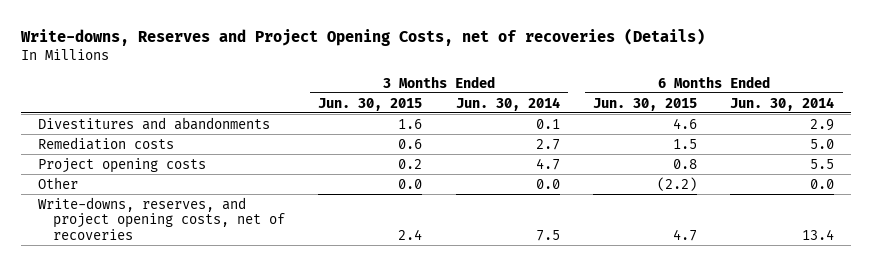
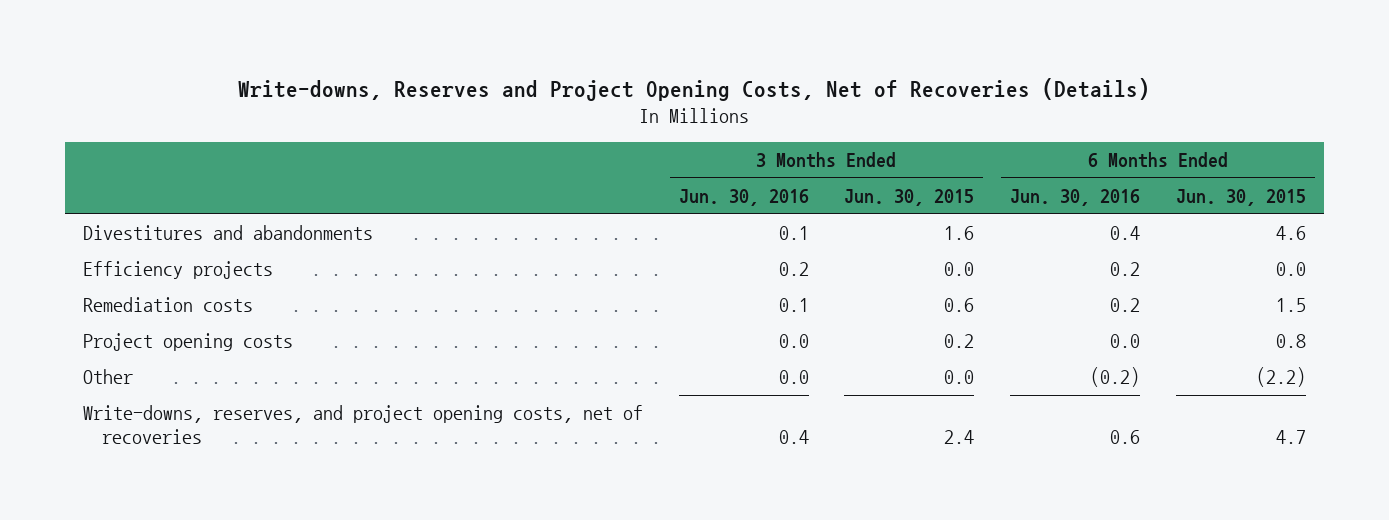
[20,27,706,46] Write-downs, Reserves and Project Opening Costs, net of recoveries (Details) -> [238,77,1151,101] Write-downs, Reserves and Project Opening Costs, Net of Recoveries (Details)
[455,96,560,111] Jun. 30, 2014 -> none
[730,96,835,111] Jun. 30, 2014 -> none
none -> [678,188,809,206] Jun. 30, 2016
none -> [1010,188,1141,206] Jun. 30, 2016
none -> [82,261,273,280] Efficiency projects

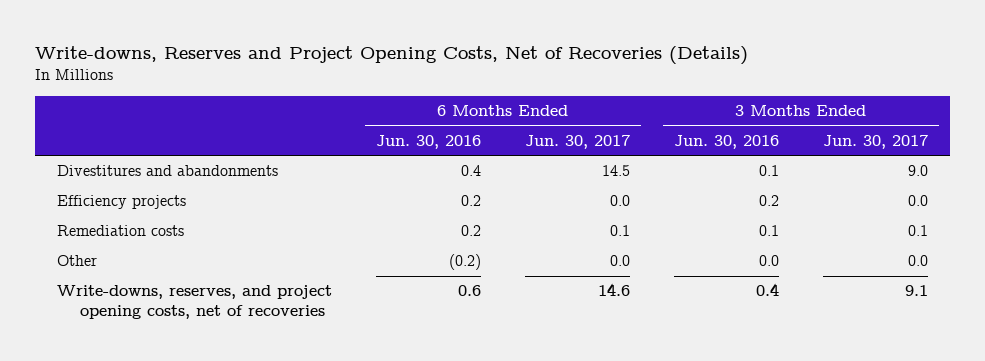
[844,188,975,206] Jun. 30, 2015 -> none
[1175,188,1306,206] Jun. 30, 2015 -> none
none -> [524,134,630,149] Jun. 30, 2017
none -> [822,134,928,149] Jun. 30, 2017
[82,333,293,352] Project opening costs -> none

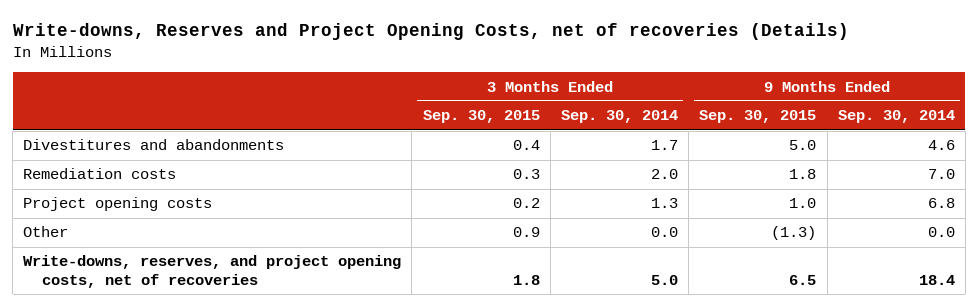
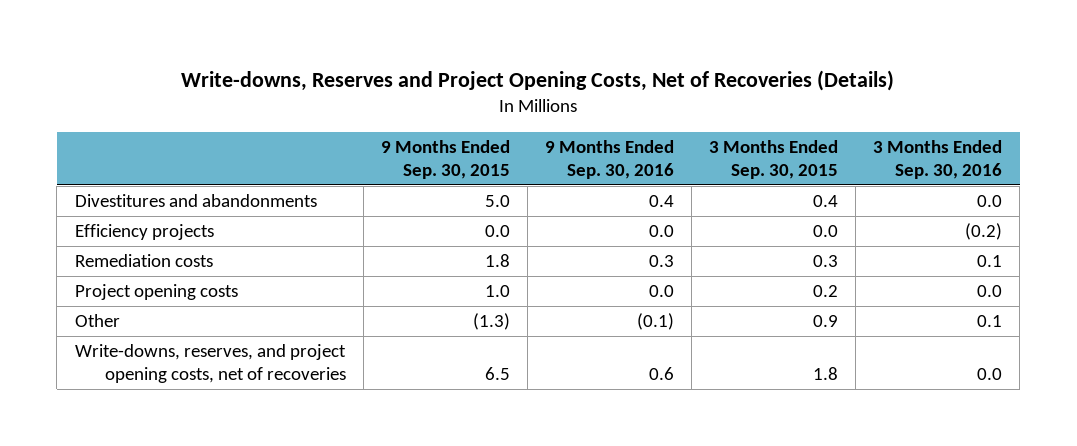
[12,23,849,41] Write-downs, Reserves and Project Opening Costs, net of recoveries (Details) -> [181,69,895,91] Write-downs, Reserves and Project Opening Costs, Net of Recoveries (Details)
[561,110,679,124] Sep. 30, 2014 -> none
[837,110,955,124] Sep. 30, 2014 -> none
none -> [544,139,674,179] 9 Months Ended Sep. 30, 2016
none -> [873,139,1003,179] 3 Months Ended Sep. 30, 2016
none -> [74,224,214,241] Efficiency projects

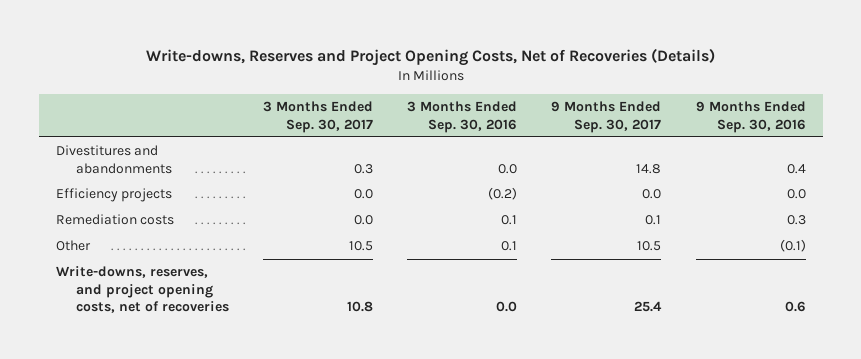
[380,139,510,179] 9 Months Ended Sep. 30, 2015 -> none
[708,139,838,179] 3 Months Ended Sep. 30, 2015 -> none
none -> [263,101,374,133] 3 Months Ended Sep. 30, 2017
none -> [551,101,662,133] 9 Months Ended Sep. 30, 2017
[74,284,238,301] Project opening costs -> none

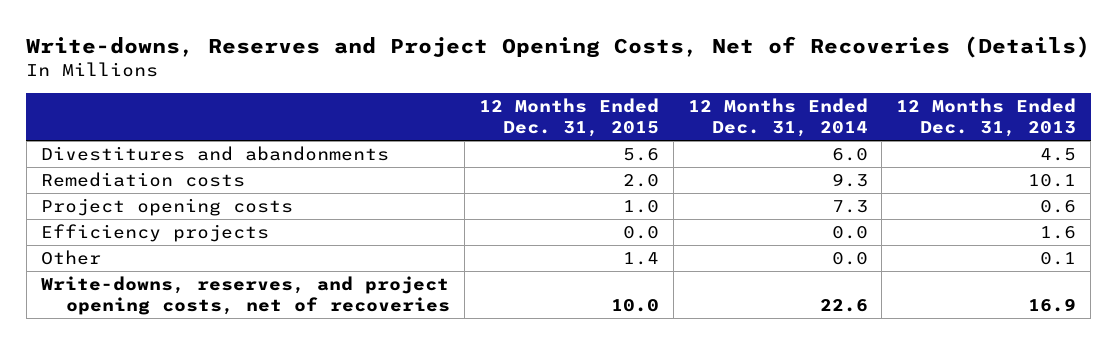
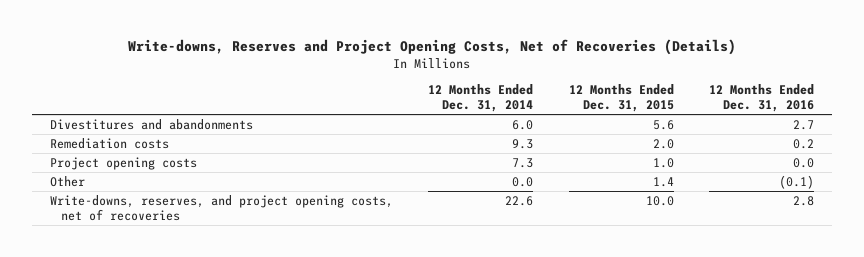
[896,98,1077,138] 12 Months Ended Dec. 31, 2013 -> none
none -> [709,84,815,112] 12 Months Ended Dec. 31, 2016
[40,223,269,242] Efficiency projects -> none

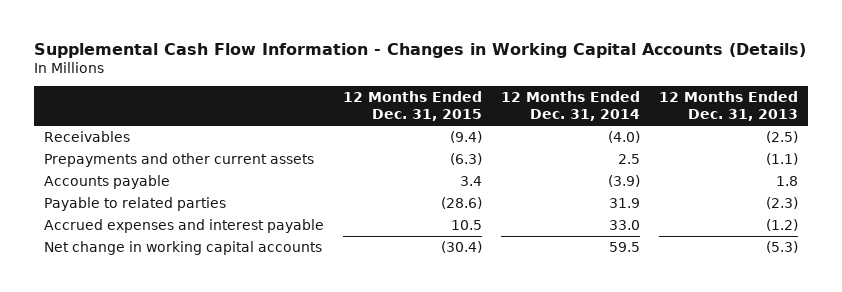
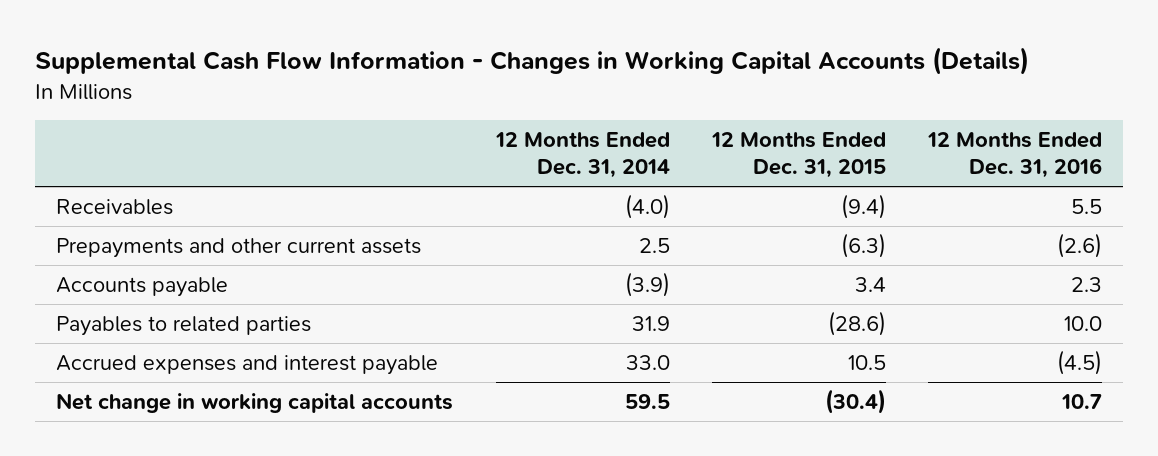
[658,91,798,122] 12 Months Ended Dec. 31, 2013 -> none
none -> [926,132,1102,179] 12 Months Ended Dec. 31, 2016
[43,196,226,211] Payable to related parties -> [56,315,312,336] Payables to related parties

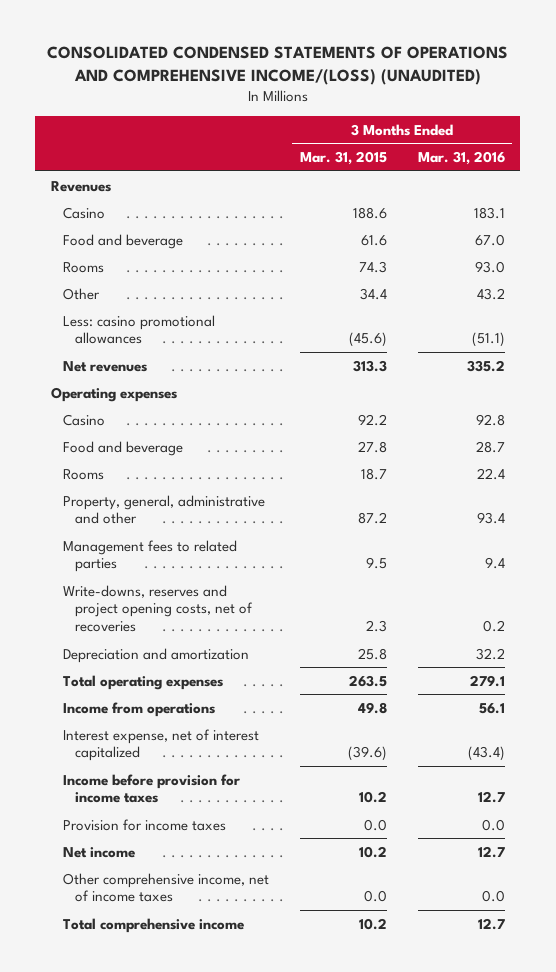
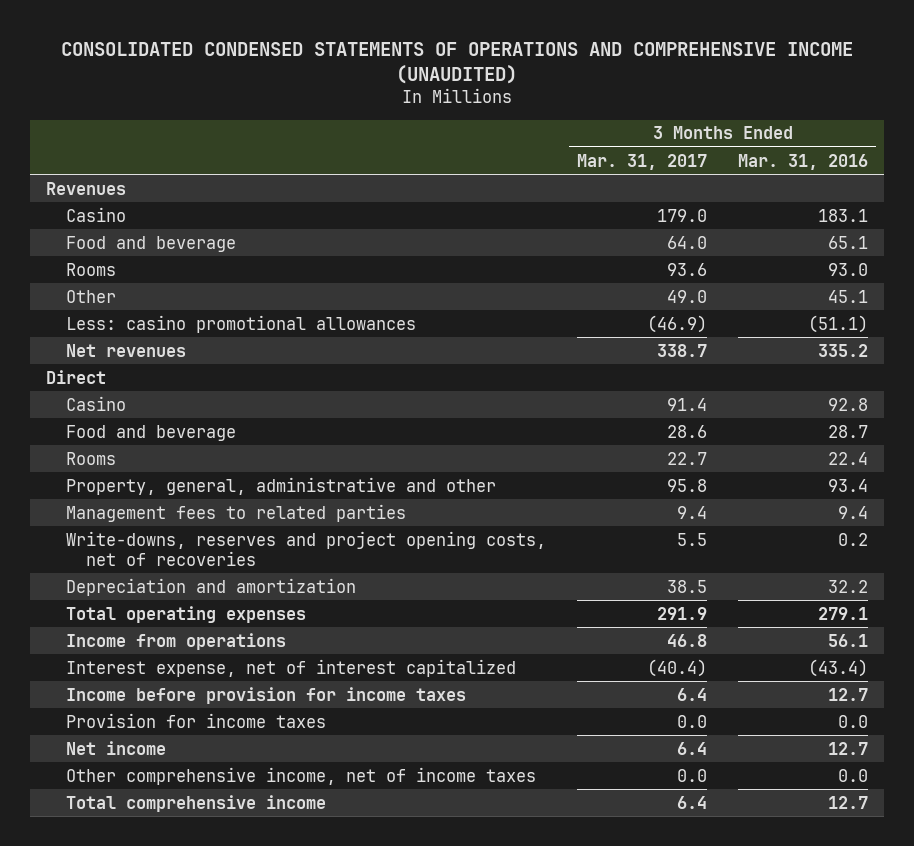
[46,46,508,86] CONSOLIDATED CONDENSED STATEMENTS OF OPERATIONS AND COMPREHENSIVE INCOME/(LOSS) (UNAUDITED) -> [60,41,853,85] CONSOLIDATED CONDENSED STATEMENTS OF OPERATIONS AND COMPREHENSIVE INCOME (UNAUDITED)
[299,150,387,165] Mar. 31, 2015 -> none
none -> [577,153,708,170] Mar. 31, 2017
[474,233,505,246] 67.0 -> [828,235,869,249] 65.1
[476,287,505,300] 43.2 -> [828,289,869,303] 45.1
[50,386,177,402] Operating expenses -> none
none -> [45,369,106,384] Direct

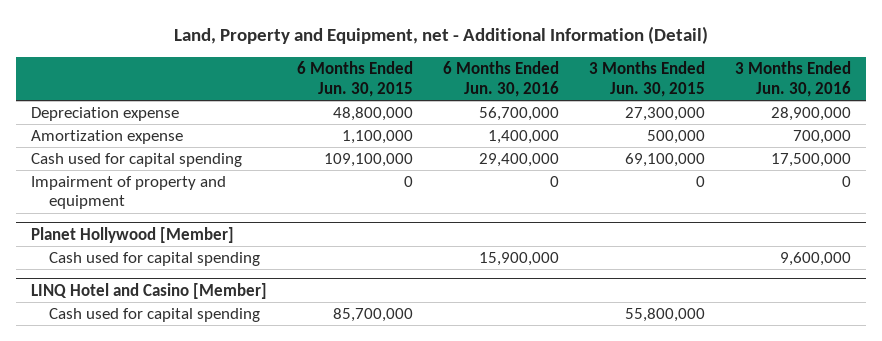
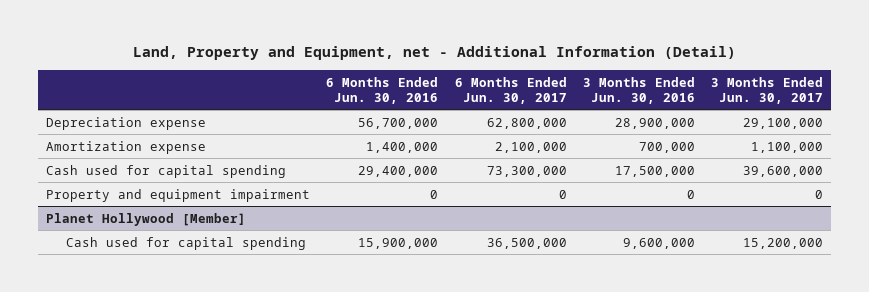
[296,61,413,97] 6 Months Ended Jun. 30, 2015 -> none
[589,61,706,97] 3 Months Ended Jun. 30, 2015 -> none
none -> [454,76,567,104] 6 Months Ended Jun. 30, 2017
none -> [711,76,824,104] 3 Months Ended Jun. 30, 2017
[30,175,226,210] Impairment of property and equipment -> [45,188,310,202] Property and equipment impairment
[30,282,267,299] LINQ Hotel and Casino [Member] -> none
[49,307,261,322] Cash used for capital spending -> none

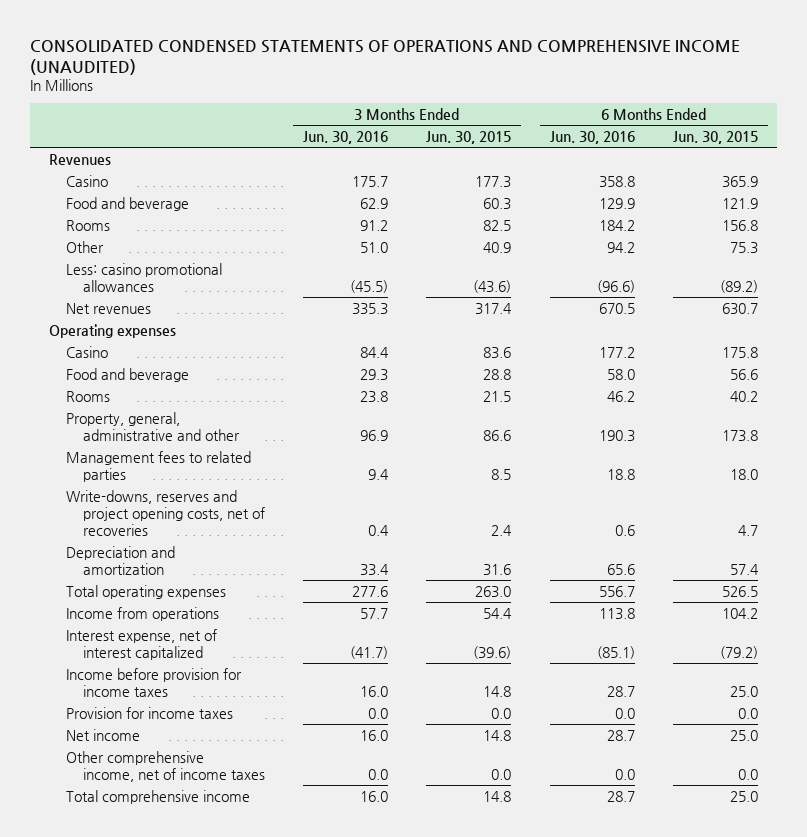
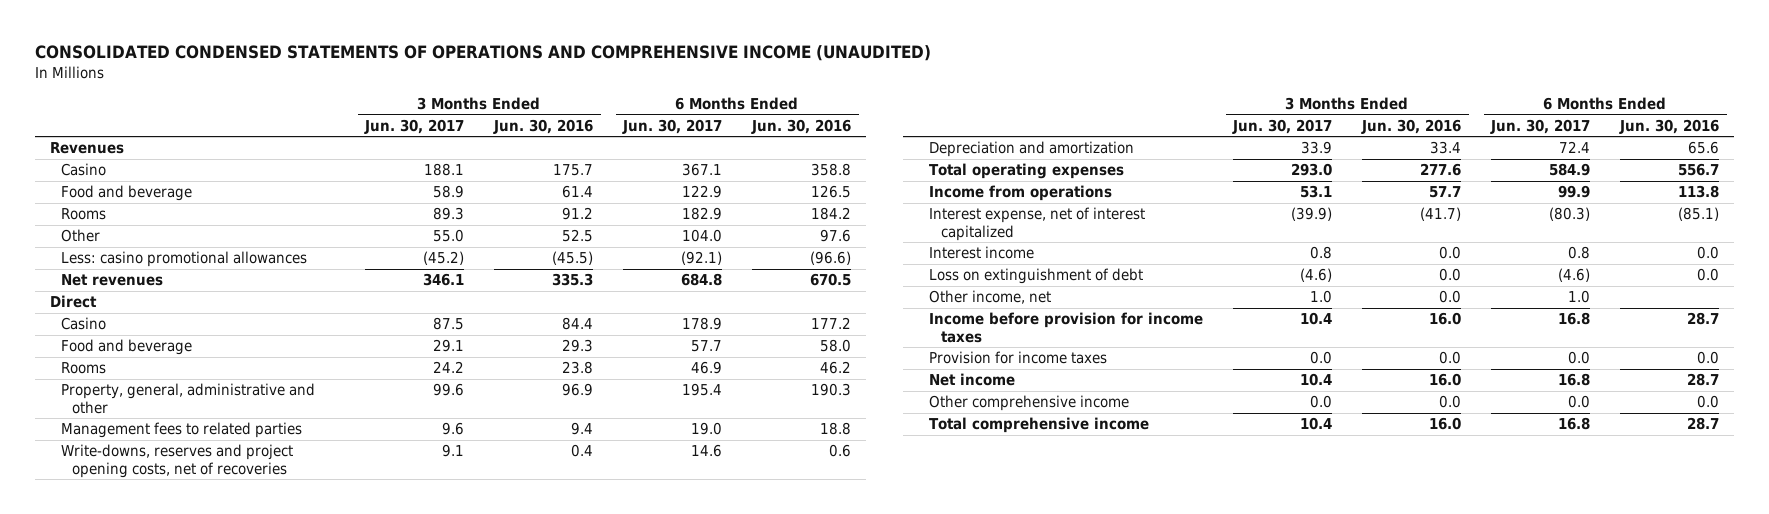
[426,131,512,145] Jun. 30, 2015 -> none
[673,131,759,145] Jun. 30, 2015 -> none
none -> [364,118,465,134] Jun. 30, 2017
none -> [622,118,723,134] Jun. 30, 2017
[359,197,388,209] 62.9 -> [562,185,594,199] 61.4
[598,197,635,209] 129.9 -> [811,185,852,199] 126.5
[359,241,388,253] 51.0 -> [562,229,594,243] 52.5
[606,241,635,253] 94.2 -> [820,229,852,243] 97.6
[48,323,176,338] Operating expenses -> none
none -> [49,295,97,309] Direct
none -> [929,246,1035,260] Interest income
none -> [929,268,1144,285] Loss on extinguishment of debt
none -> [929,290,1052,305] Other income, net
[65,750,265,782] Other comprehensive income, net of income taxes -> [929,395,1130,412] Other comprehensive income

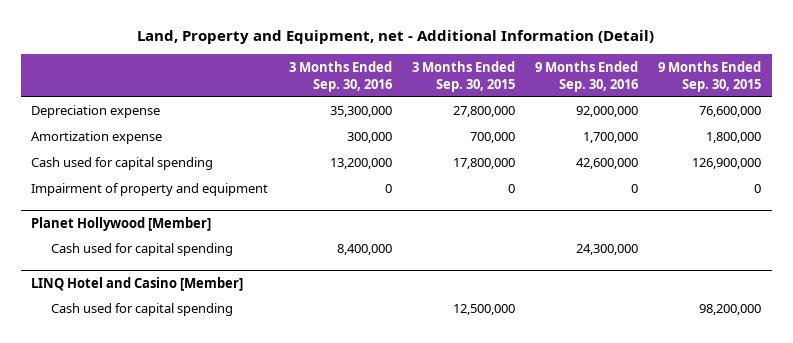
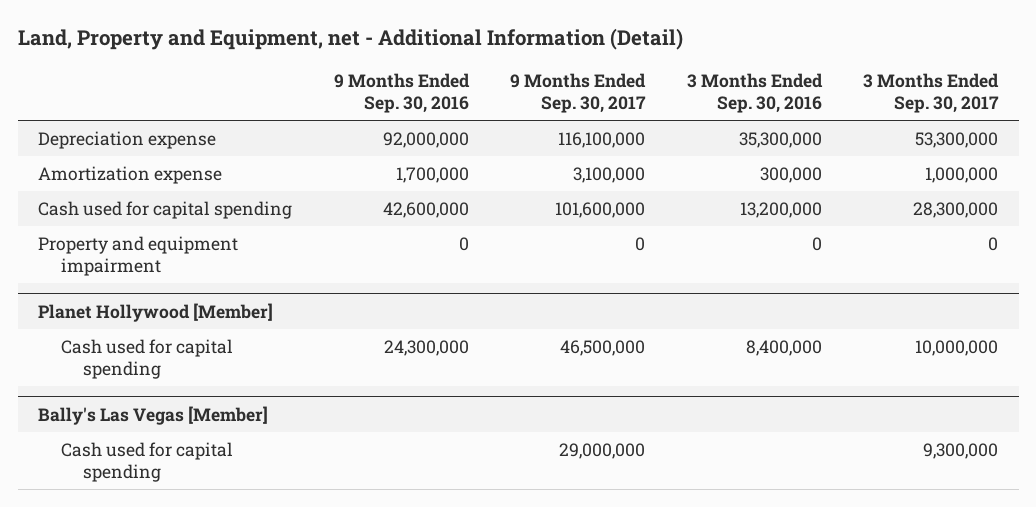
[411,60,515,92] 3 Months Ended Sep. 30, 2015 -> none
[658,60,762,92] 9 Months Ended Sep. 30, 2015 -> none
none -> [510,72,647,113] 9 Months Ended Sep. 30, 2017
none -> [862,72,999,113] 3 Months Ended Sep. 30, 2017
[31,183,269,197] Impairment of property and equipment -> [38,236,239,276] Property and equipment impairment
[31,276,244,291] LINQ Hotel and Casino [Member] -> none
none -> [38,405,269,425] Bally's Las Vegas [Member]

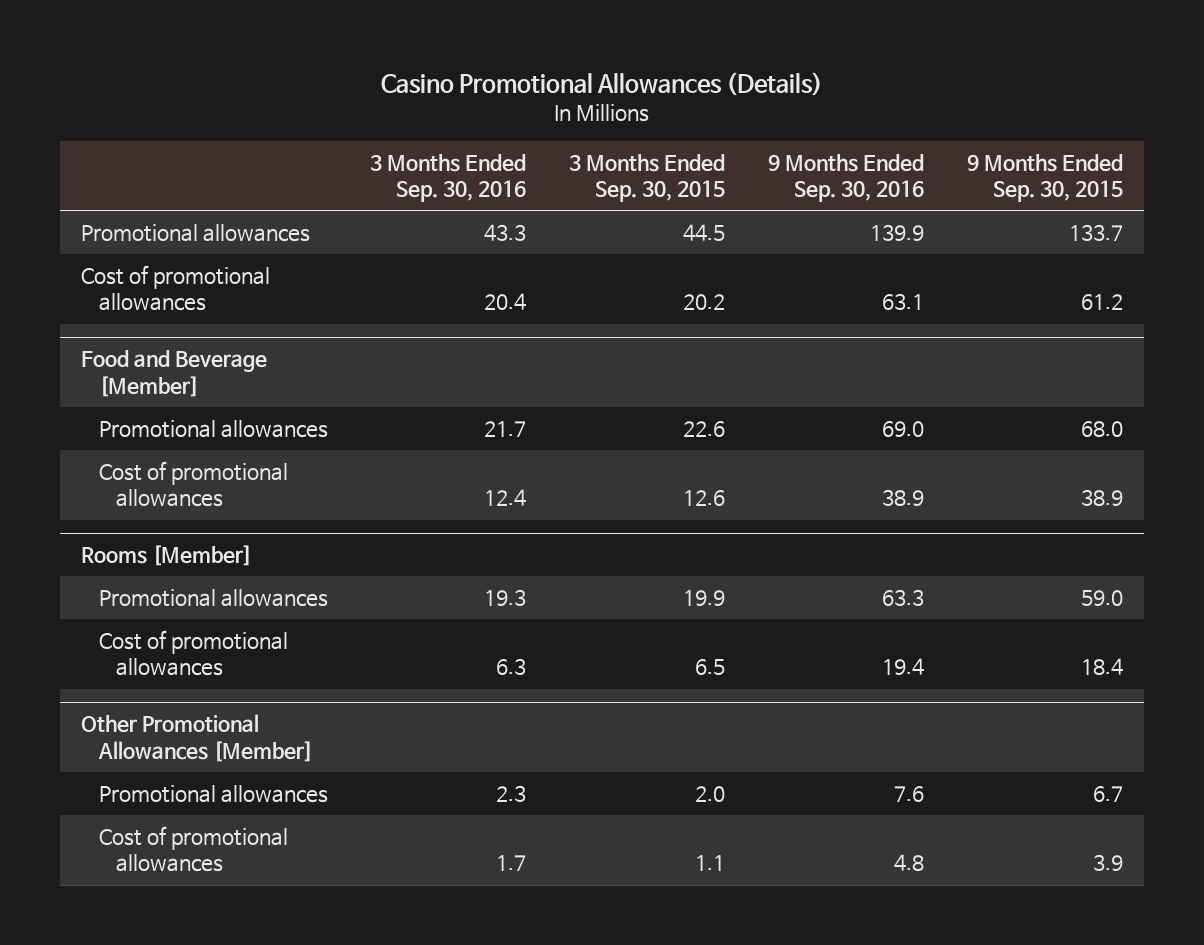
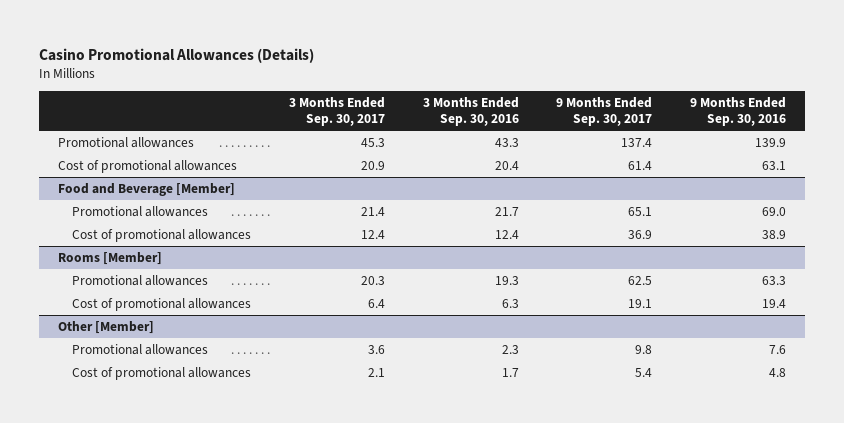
[569,153,726,203] 3 Months Ended Sep. 30, 2015 -> none
[966,153,1123,203] 9 Months Ended Sep. 30, 2015 -> none
none -> [288,97,385,126] 3 Months Ended Sep. 30, 2017
none -> [556,97,653,126] 9 Months Ended Sep. 30, 2017
[81,714,313,762] Other Promotional Allowances [Member] -> [57,321,154,335] Other [Member]

